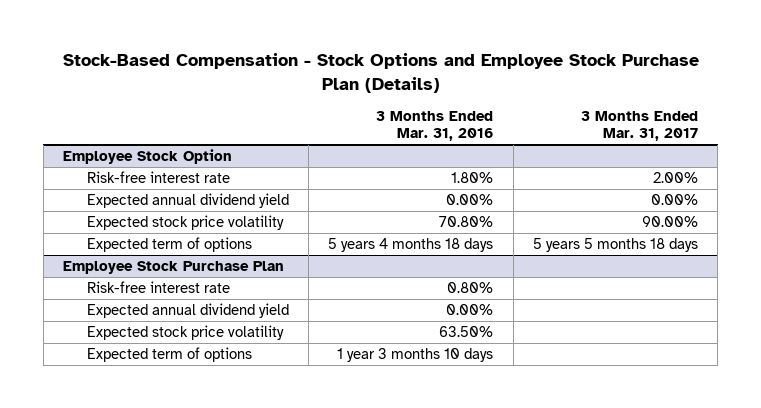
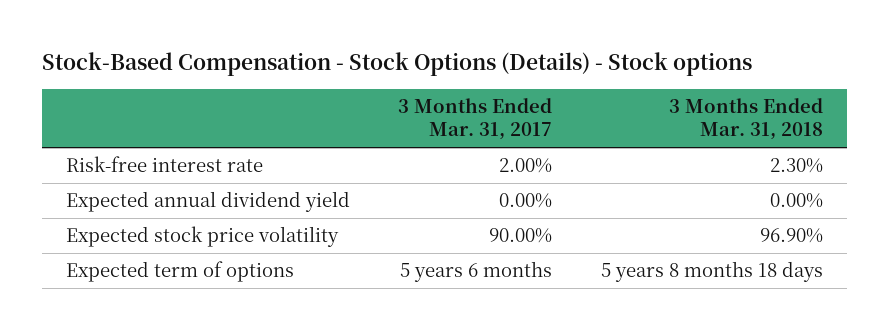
[62,53,699,93] Stock-Based Compensation - Stock Options and Employee Stock Purchase Plan (Details) -> [41,52,752,77] Stock-Based Compensation - Stock Options (Details) - Stock options
[376,110,494,142] 3 Months Ended Mar. 31, 2016 -> none
none -> [668,97,823,141] 3 Months Ended Mar. 31, 2018
[62,149,232,165] Employee Stock Option -> none
[62,261,284,275] Employee Stock Purchase Plan -> none
[86,281,230,294] Risk-free interest rate -> none
[86,303,289,319] Expected annual dividend yield -> none
[86,325,284,341] Expected stock price volatility -> none
[86,347,252,363] Expected term of options -> none
[533,238,699,253] 5 years 5 months 18 days -> [400,261,553,283] 5 years 6 months

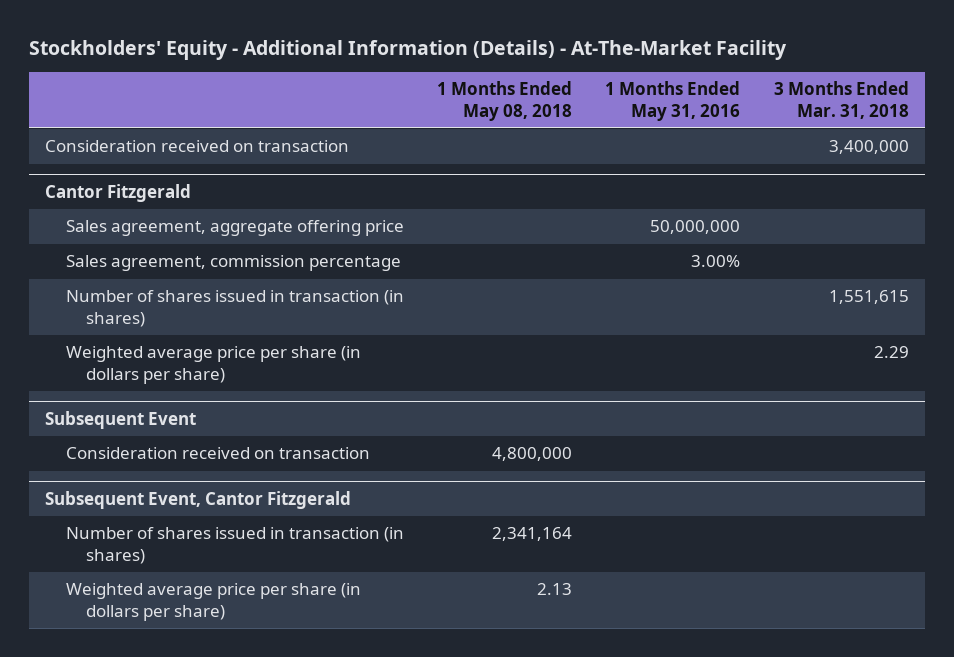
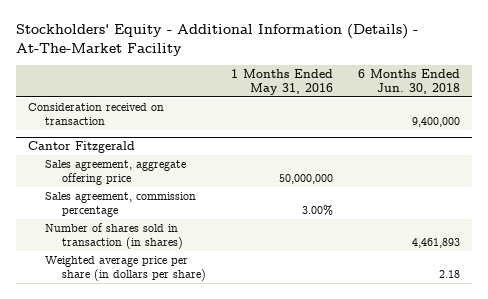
[436,81,572,121] 1 Months Ended May 08, 2018 -> none
[773,81,909,119] 3 Months Ended Mar. 31, 2018 -> none
none -> [357,68,460,95] 6 Months Ended Jun. 30, 2018
[65,290,404,327] Number of shares issued in transaction (in shares) -> [45,222,183,250] Number of shares sold in transaction (in shares)
[45,411,197,430] Subsequent Event -> none
[65,447,370,460] Consideration received on transaction -> none
[45,491,352,510] Subsequent Event, Cantor Fitzgerald -> none
[65,527,404,564] Number of shares issued in transaction (in shares) -> none
[65,583,361,621] Weighted average price per share (in dollars per share) -> none

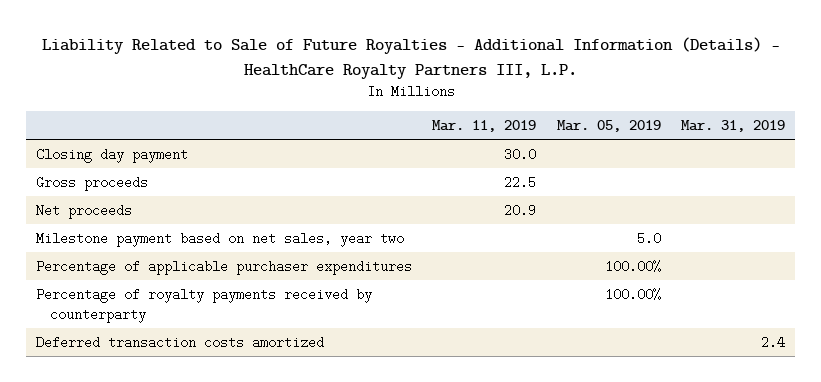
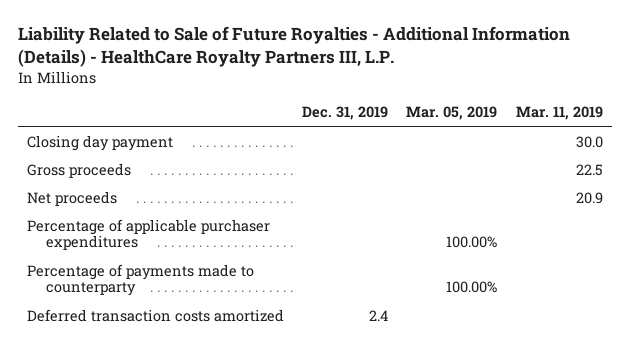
[680,120,785,133] Mar. 31, 2019 -> none
none -> [302,106,389,121] Dec. 31, 2019
[36,231,405,247] Milestone payment based on net sales, year two -> none
[36,287,373,323] Percentage of royalty payments received by counterparty -> [26,263,254,297] Percentage of payments made to counterparty

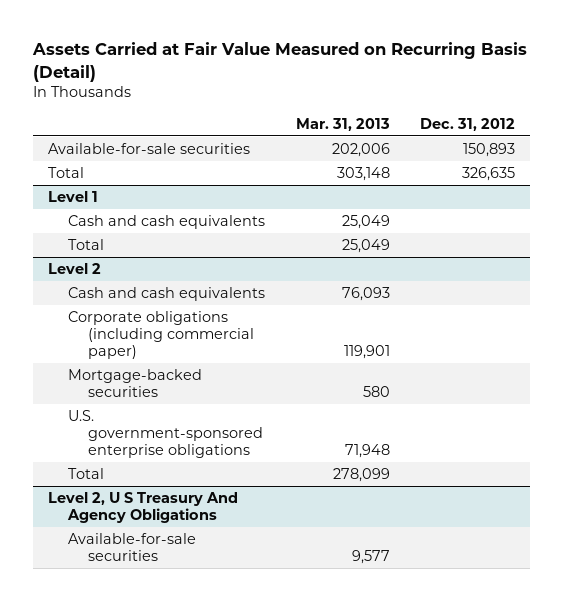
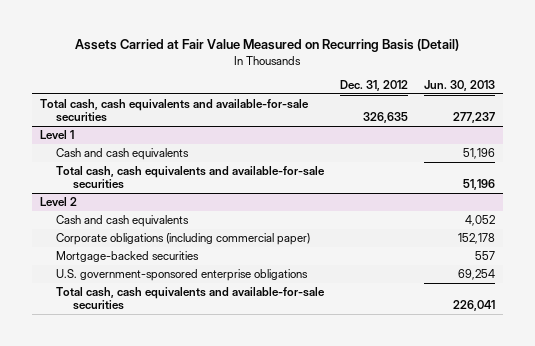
[295,117,390,131] Mar. 31, 2013 -> none
none -> [423,80,495,92] Jun. 30, 2013
[47,142,250,154] Available-for-sale securities -> none
[47,166,84,178] Total -> [39,98,309,123] Total cash, cash equivalents and available-for-sale securities
[68,238,105,250] Total -> [56,165,326,190] Total cash, cash equivalents and available-for-sale securities
[47,491,238,523] Level 2, U S Treasury And Agency Obligations -> none
[68,532,197,561] Available-for-sale securities -> none
[68,467,105,479] Total -> [56,286,326,311] Total cash, cash equivalents and available-for-sale securities

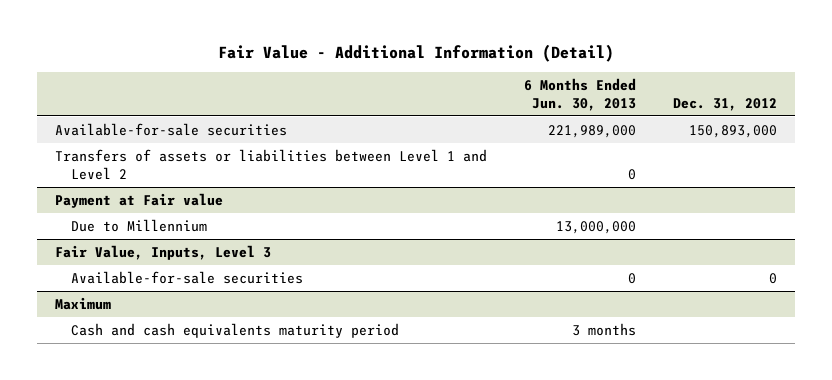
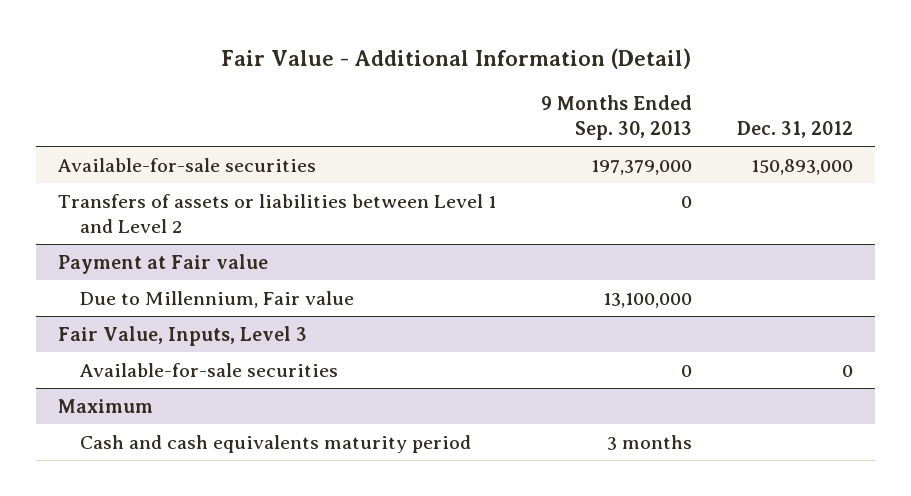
[523,77,636,111] 6 Months Ended Jun. 30, 2013 -> none
none -> [541,94,693,140] 9 Months Ended Sep. 30, 2013
[71,218,208,232] Due to Millennium -> [80,290,355,308] Due to Millennium, Fair value

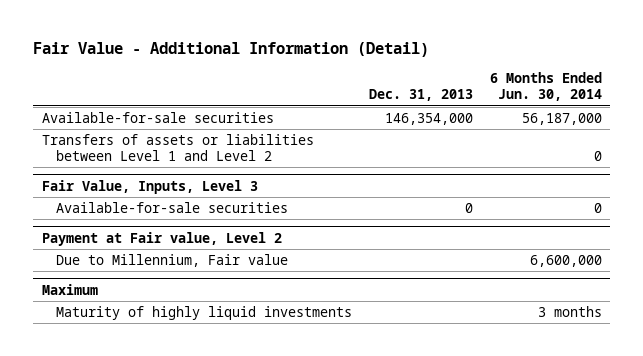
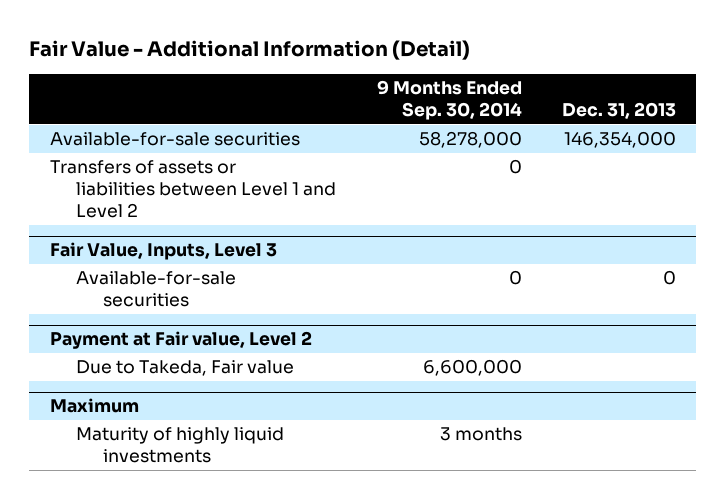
[489,72,602,102] 6 Months Ended Jun. 30, 2014 -> none
none -> [376,80,522,121] 9 Months Ended Sep. 30, 2014
[55,254,288,268] Due to Millennium, Fair value -> [76,360,295,377] Due to Takeda, Fair value

